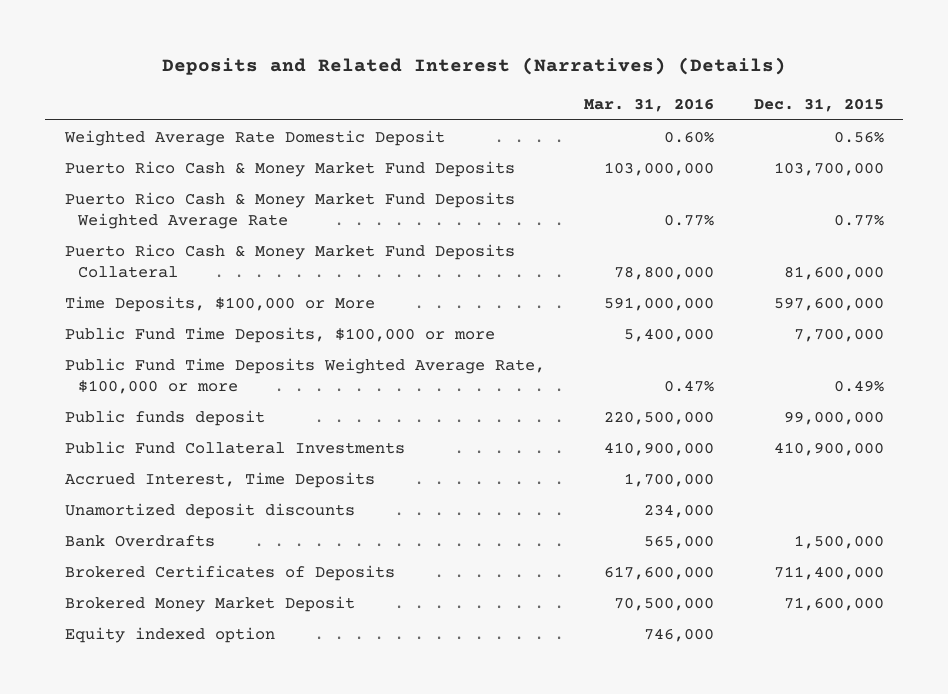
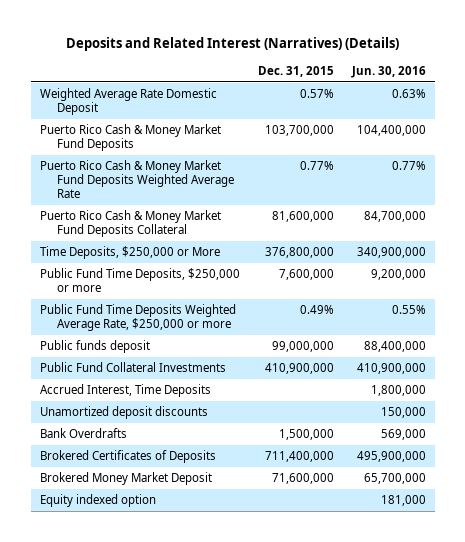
[584,98,715,113] Mar. 31, 2016 -> none
none -> [350,65,426,78] Jun. 30, 2016
[833,130,884,143] 0.56% -> [299,89,334,99] 0.57%
[64,295,375,312] Time Deposits, $100,000 or More -> [39,246,220,260] Time Deposits, $250,000 or More
[773,296,884,311] 597,600,000 -> [264,247,334,259] 376,800,000
[64,326,495,343] Public Fund Time Deposits, $100,000 or more -> [39,268,240,292] Public Fund Time Deposits, $250,000 or more
[793,327,884,342] 7,700,000 -> [278,269,334,281] 7,600,000
[64,357,545,394] Public Fund Time Deposits Weighted Average Rate, $100,000 or more -> [39,304,236,331] Public Fund Time Deposits Weighted Average Rate, $250,000 or more

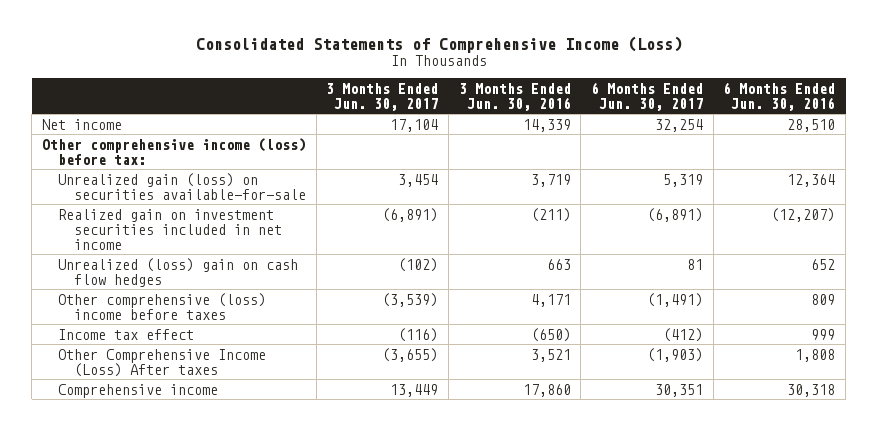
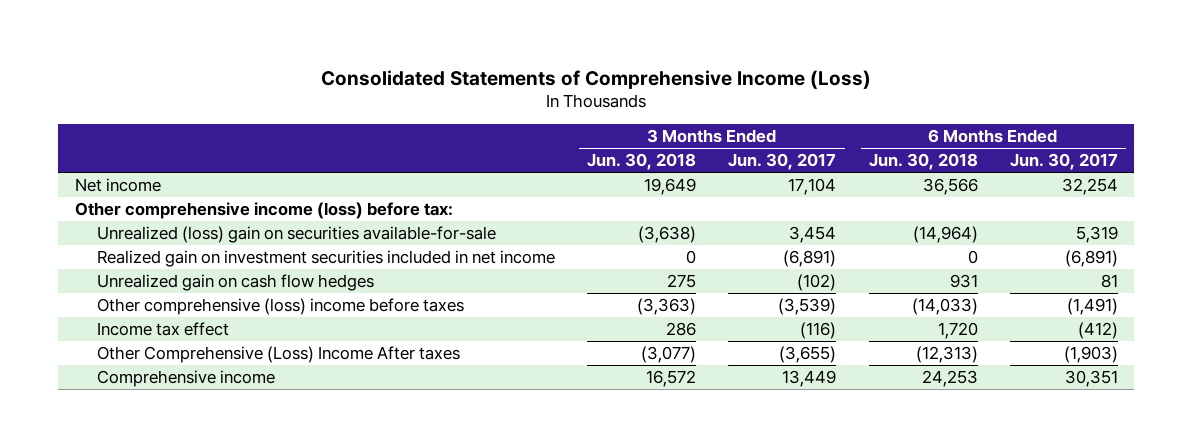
[458,82,571,111] 3 Months Ended Jun. 30, 2016 -> none
[723,81,836,111] 6 Months Ended Jun. 30, 2016 -> none
none -> [587,153,697,171] Jun. 30, 2018
none -> [868,153,978,171] Jun. 30, 2018
[57,172,306,200] Unrealized gain (loss) on securities available-for-sale -> [97,226,497,244] Unrealized (loss) gain on securities available-for-sale
[57,257,298,287] Unrealized (loss) gain on cash flow hedges -> [97,274,375,292] Unrealized gain on cash flow hedges
[57,348,266,377] Other Comprehensive Income (Loss) After taxes -> [97,346,461,364] Other Comprehensive (Loss) Income After taxes

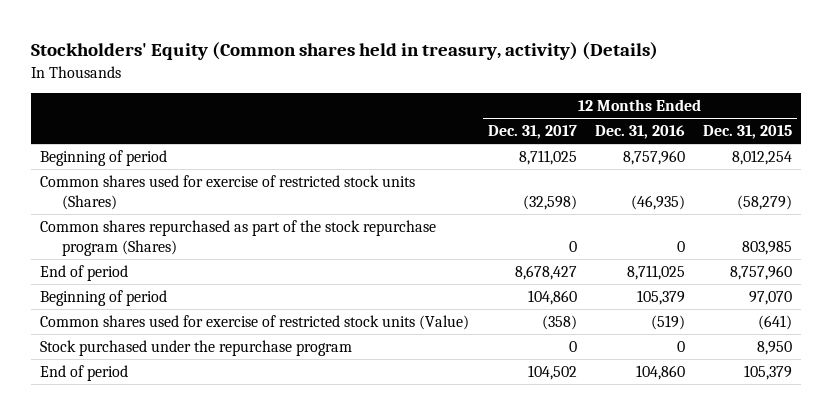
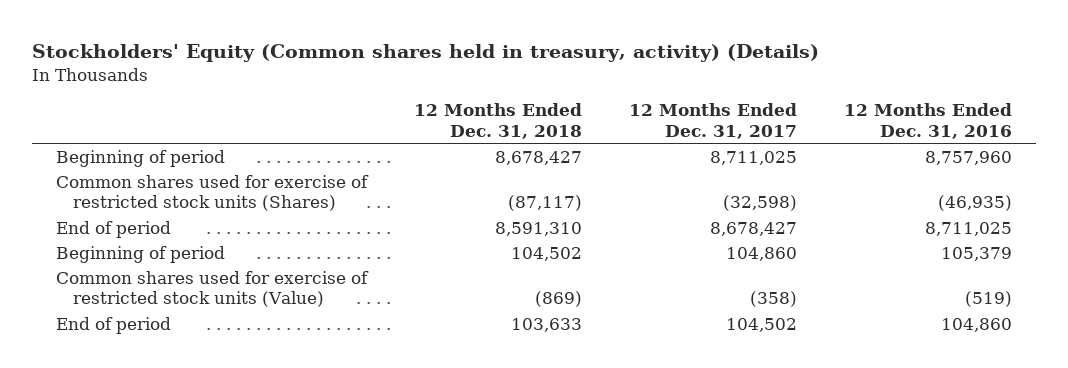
[703,125,793,140] Dec. 31, 2015 -> none
none -> [414,102,583,139] 12 Months Ended Dec. 31, 2018
[40,219,437,256] Common shares repurchased as part of the stock repurchase program (Shares) -> none
[40,339,353,356] Stock purchased under the repurchase program -> none

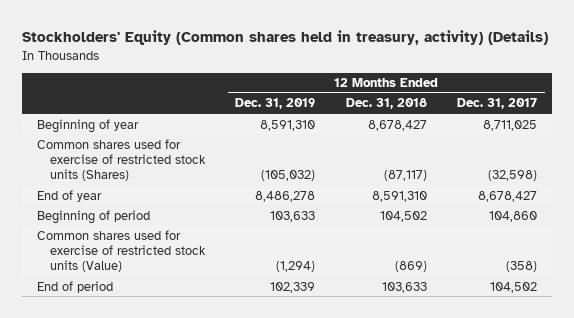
[844,102,1013,139] 12 Months Ended Dec. 31, 2016 -> none
none -> [235,98,316,110] Dec. 31, 2019
[55,149,225,167] Beginning of period -> [37,118,140,133] Beginning of year
[55,220,171,238] End of period -> [37,189,103,202] End of year

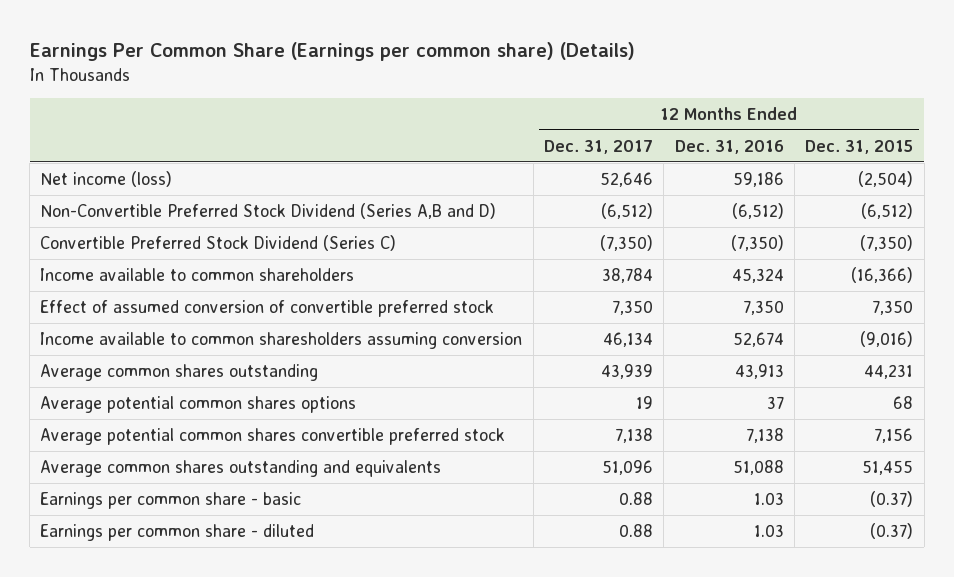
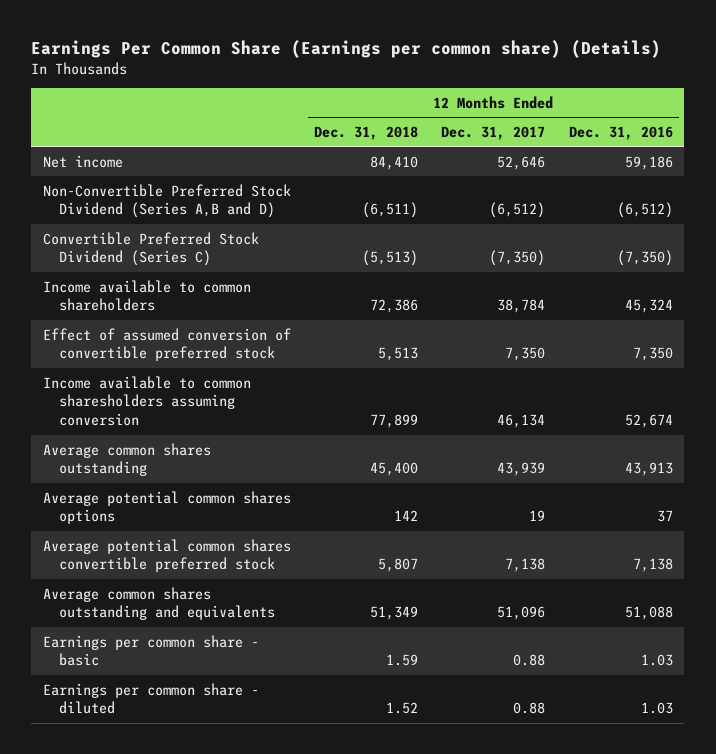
[805,139,914,154] Dec. 31, 2015 -> none
none -> [314,125,419,140] Dec. 31, 2018
[40,170,173,187] Net income (loss) -> [42,154,123,168] Net income

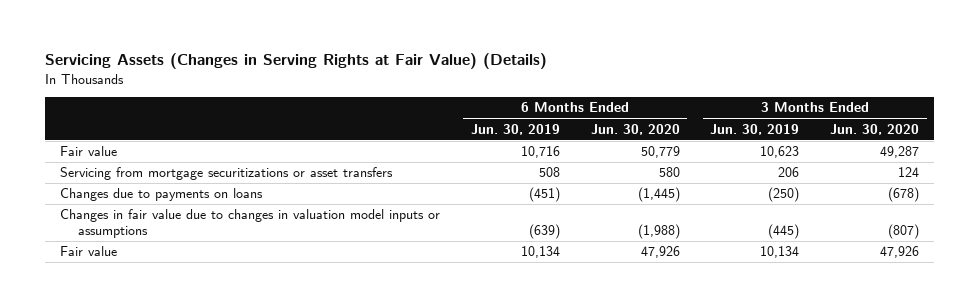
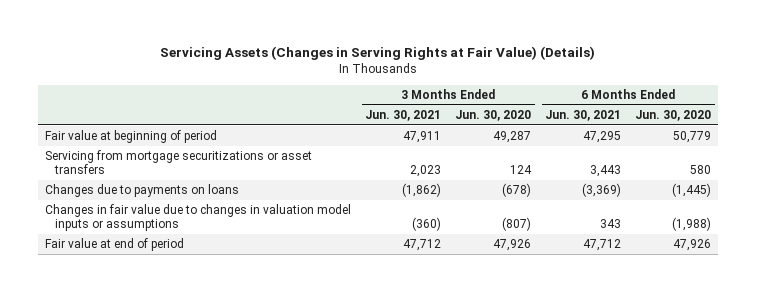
[470,123,560,135] Jun. 30, 2019 -> none
[710,123,800,135] Jun. 30, 2019 -> none
none -> [365,110,442,122] Jun. 30, 2021
none -> [545,110,622,122] Jun. 30, 2021
[60,146,118,157] Fair value -> [45,130,218,144] Fair value at beginning of period
[60,246,118,257] Fair value -> [45,238,185,252] Fair value at end of period

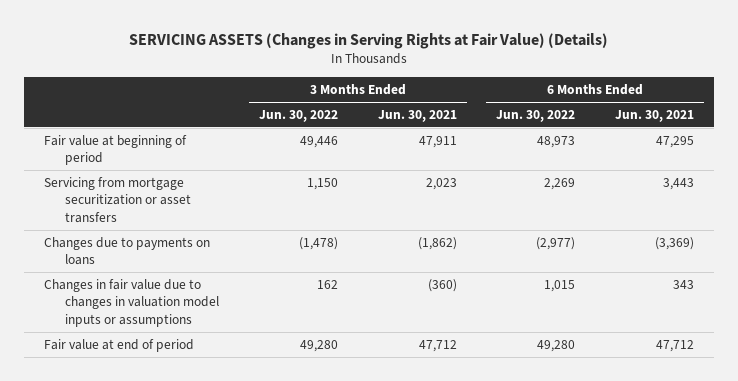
[160,45,596,60] Servicing Assets (Changes in Serving Rights at Fair Value) (Details) -> [128,32,608,49] SERVICING ASSETS (Changes in Serving Rights at Fair Value) (Details)
[455,110,532,122] Jun. 30, 2020 -> none
[635,110,712,122] Jun. 30, 2020 -> none
none -> [258,109,338,122] Jun. 30, 2022
none -> [496,109,576,122] Jun. 30, 2022
[45,150,313,175] Servicing from mortgage securitizations or asset transfers -> [43,176,192,223] Servicing from mortgage securitization or asset transfers

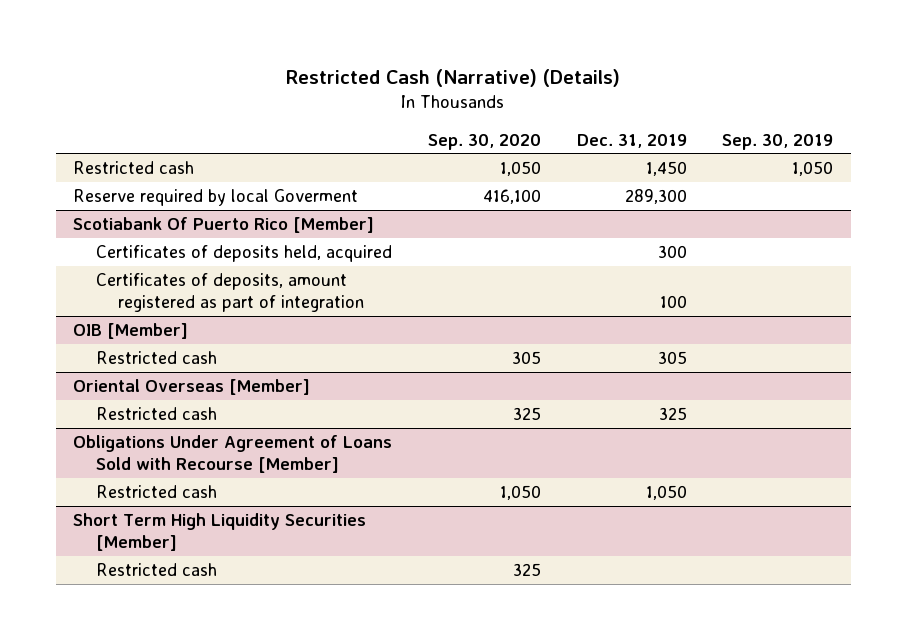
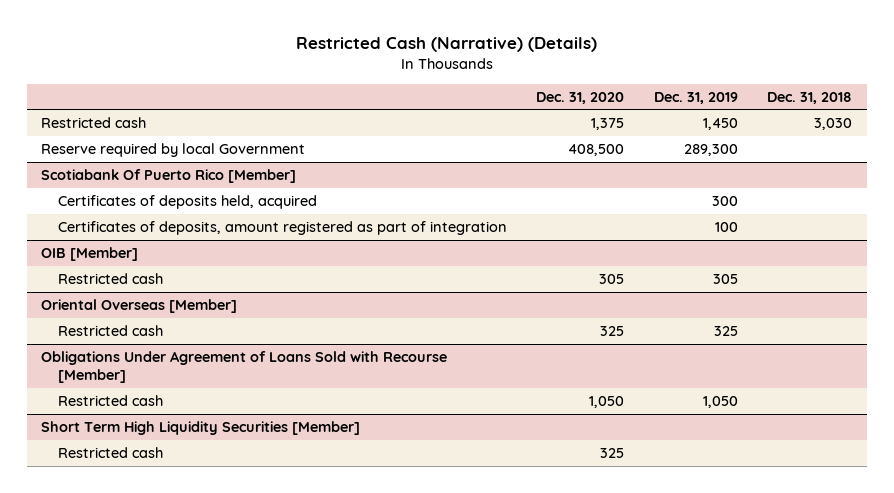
[428,133,542,150] Sep. 30, 2020 -> none
[722,133,834,150] Sep. 30, 2019 -> none
none -> [536,91,625,104] Dec. 31, 2020
none -> [767,91,853,104] Dec. 31, 2018
[73,188,359,206] Reserve required by local Goverment -> [41,143,306,158] Reserve required by local Government

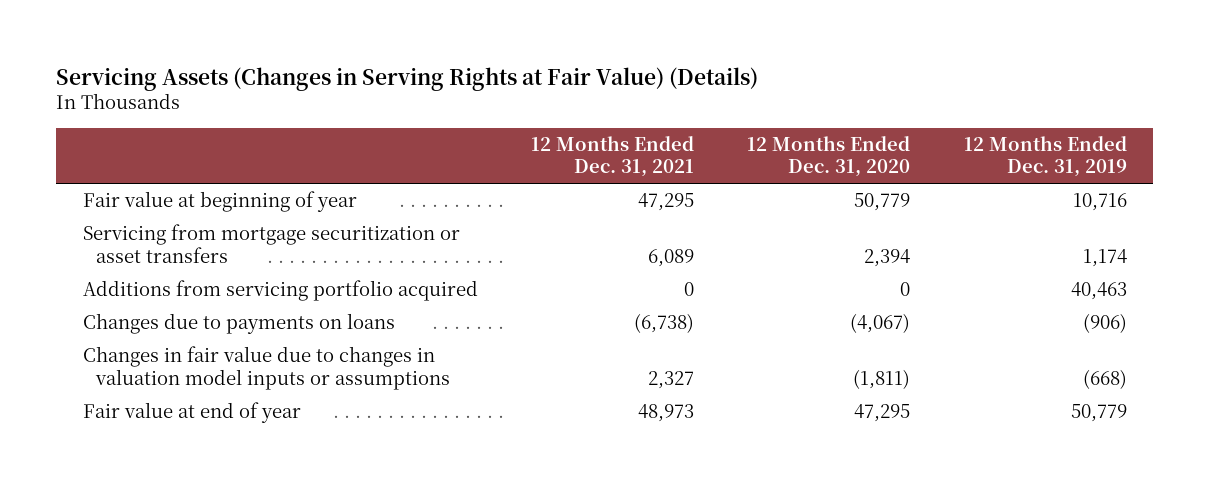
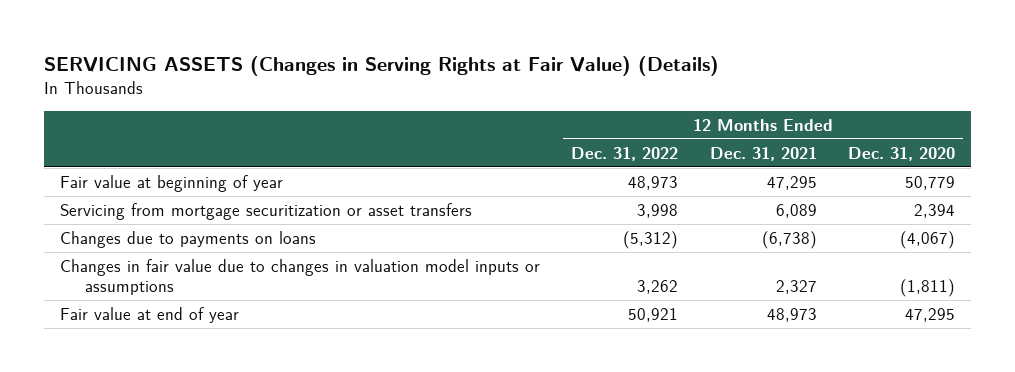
[56,66,759,91] Servicing Assets (Changes in Serving Rights at Fair Value) (Details) -> [44,55,720,76] SERVICING ASSETS (Changes in Serving Rights at Fair Value) (Details)
[963,135,1127,178] 12 Months Ended Dec. 31, 2019 -> none
none -> [571,146,679,161] Dec. 31, 2022
[82,280,478,302] Additions from servicing portfolio acquired -> none

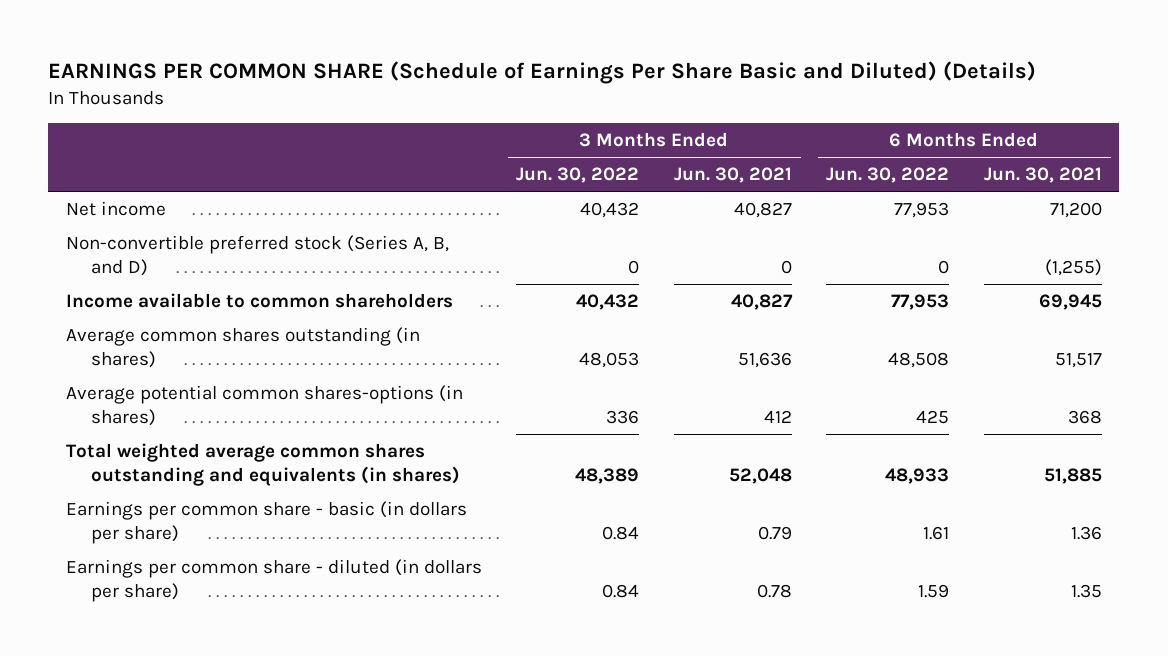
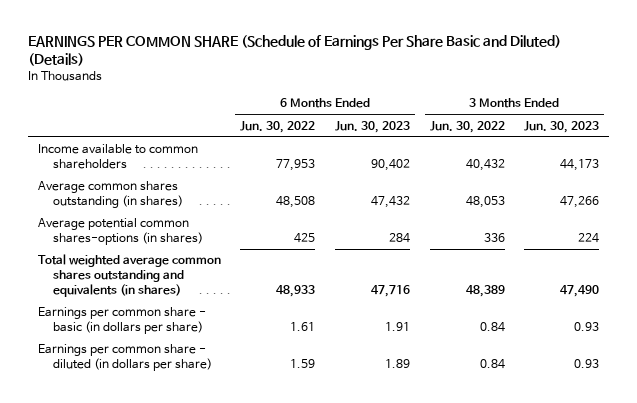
[673,167,792,184] Jun. 30, 2021 -> none
[983,167,1102,184] Jun. 30, 2021 -> none
none -> [334,120,410,133] Jun. 30, 2023
none -> [524,120,600,133] Jun. 30, 2023
[65,201,166,217] Net income -> none
[65,235,449,277] Non-convertible preferred stock (Series A, B, and D) -> none

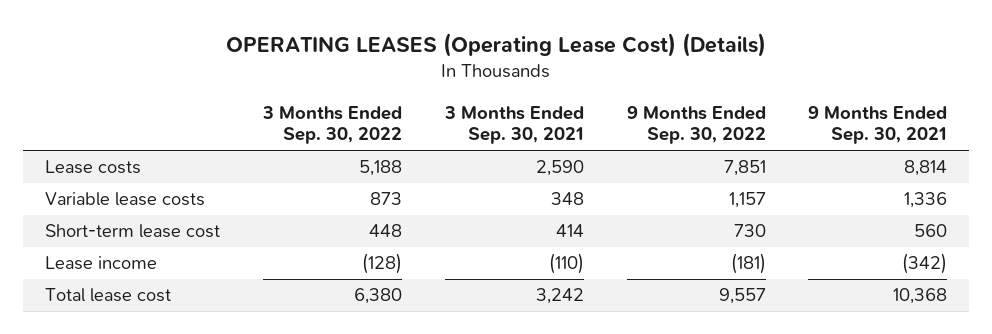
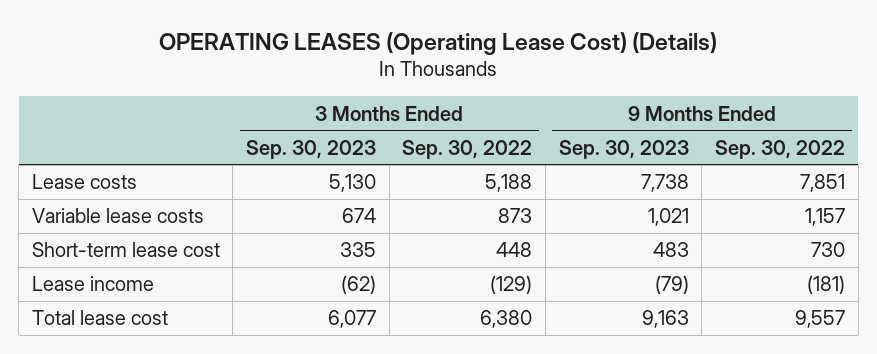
[443,105,584,145] 3 Months Ended Sep. 30, 2021 -> none
[808,105,948,145] 9 Months Ended Sep. 30, 2021 -> none
none -> [246,139,377,159] Sep. 30, 2023
none -> [558,139,689,159] Sep. 30, 2023
[361,253,402,275] (128) -> [490,275,533,295] (129)

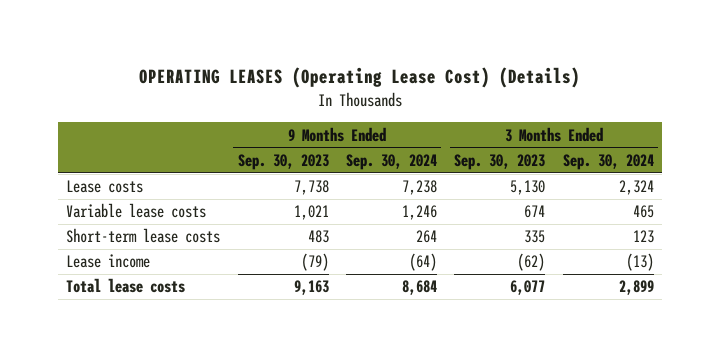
[402,139,533,159] Sep. 30, 2022 -> none
[715,139,846,159] Sep. 30, 2022 -> none
none -> [345,153,437,170] Sep. 30, 2024
none -> [562,153,654,170] Sep. 30, 2024
[31,242,220,258] Short-term lease cost -> [66,228,221,244] Short-term lease costs
[31,310,168,326] Total lease cost -> [66,278,186,294] Total lease costs

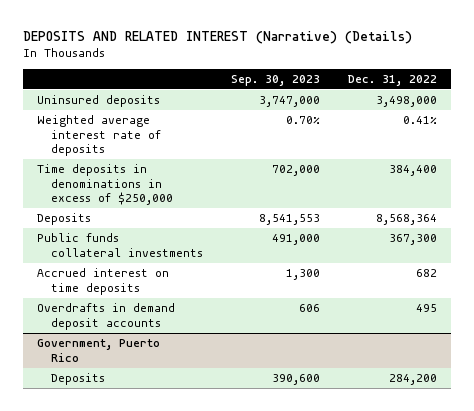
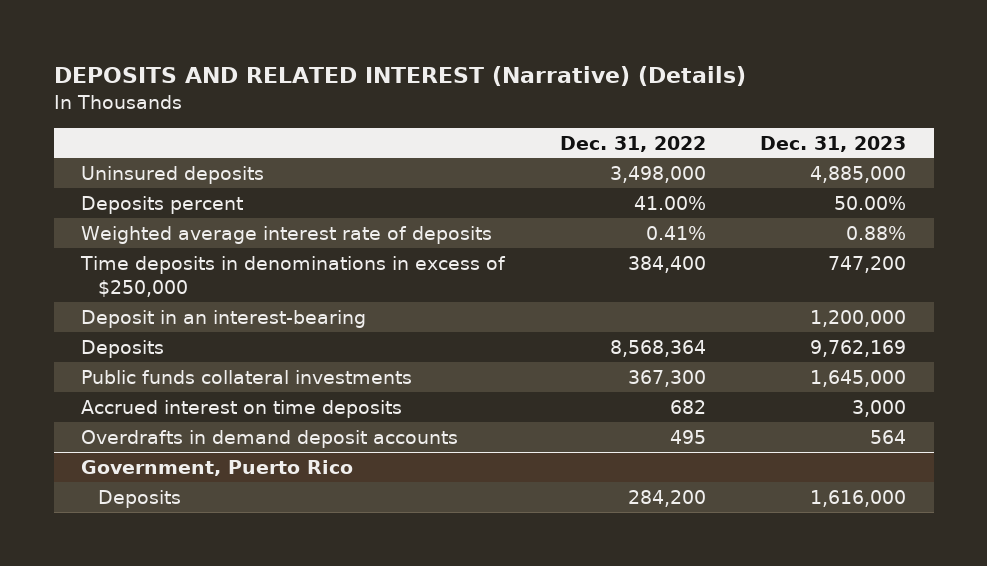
[230,74,320,86] Sep. 30, 2023 -> none
none -> [760,135,907,152] Dec. 31, 2023
none -> [81,195,244,214] Deposits percent
none -> [81,309,367,328] Deposit in an interest-bearing

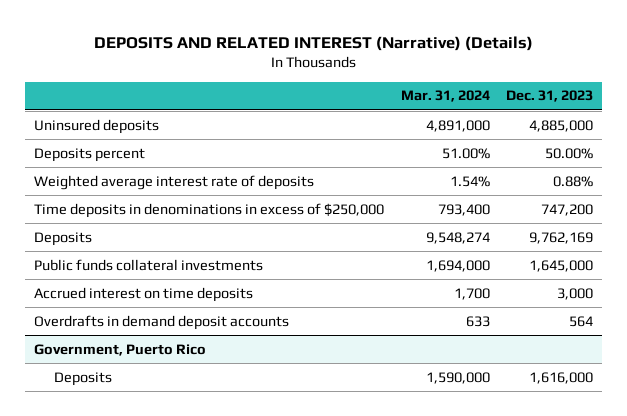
[559,135,706,152] Dec. 31, 2022 -> none
none -> [400,90,490,103] Mar. 31, 2024
[81,309,367,328] Deposit in an interest-bearing -> none

